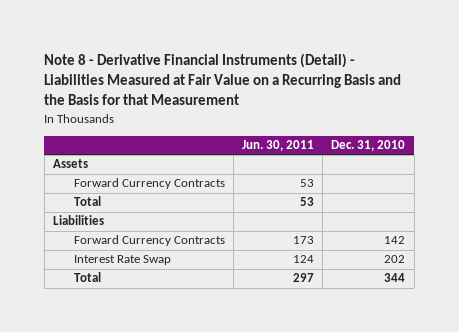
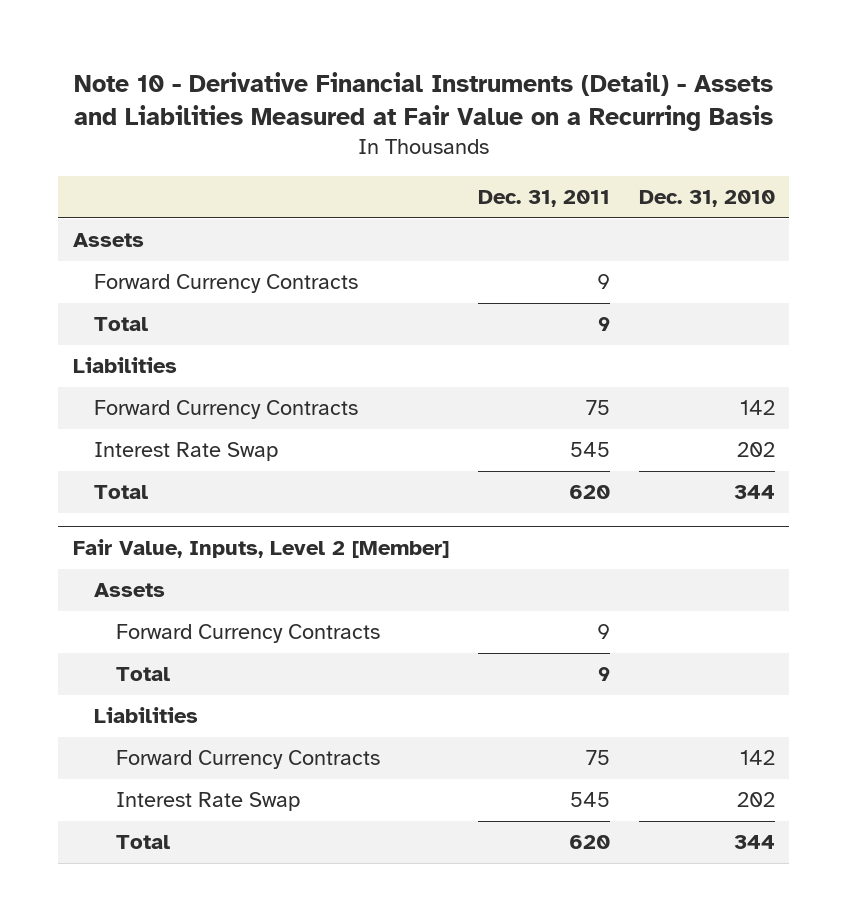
[44,52,402,106] Note 8 - Derivative Financial Instruments (Detail) - Liabilities Measured at Fair Value on a Recurring Basis and the Basis for that Measurement -> [73,71,773,132] Note 10 - Derivative Financial Instruments (Detail) - Assets and Liabilities Measured at Fair Value on a Recurring Basis
[242,140,315,152] Jun. 30, 2011 -> none
none -> [477,190,610,208] Dec. 31, 2011
none -> [72,539,449,559] Fair Value, Inputs, Level 2 [Member]
none -> [94,583,166,598] Assets
none -> [115,624,380,644] Forward Currency Contracts
none -> [115,667,170,682] Total
none -> [94,707,199,724] Liabilities
none -> [115,750,380,770] Forward Currency Contracts
none -> [115,792,300,812] Interest Rate Swap
none -> [115,835,170,850] Total

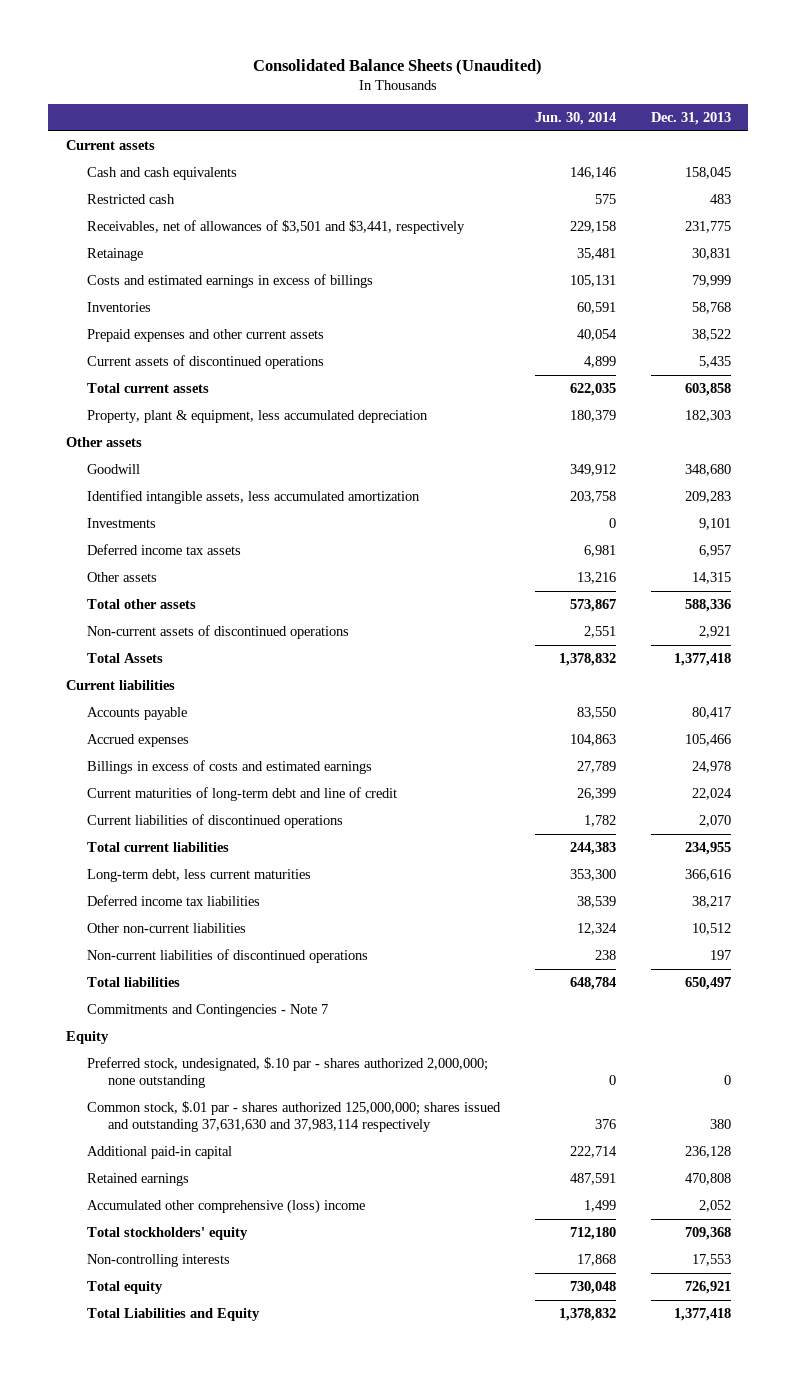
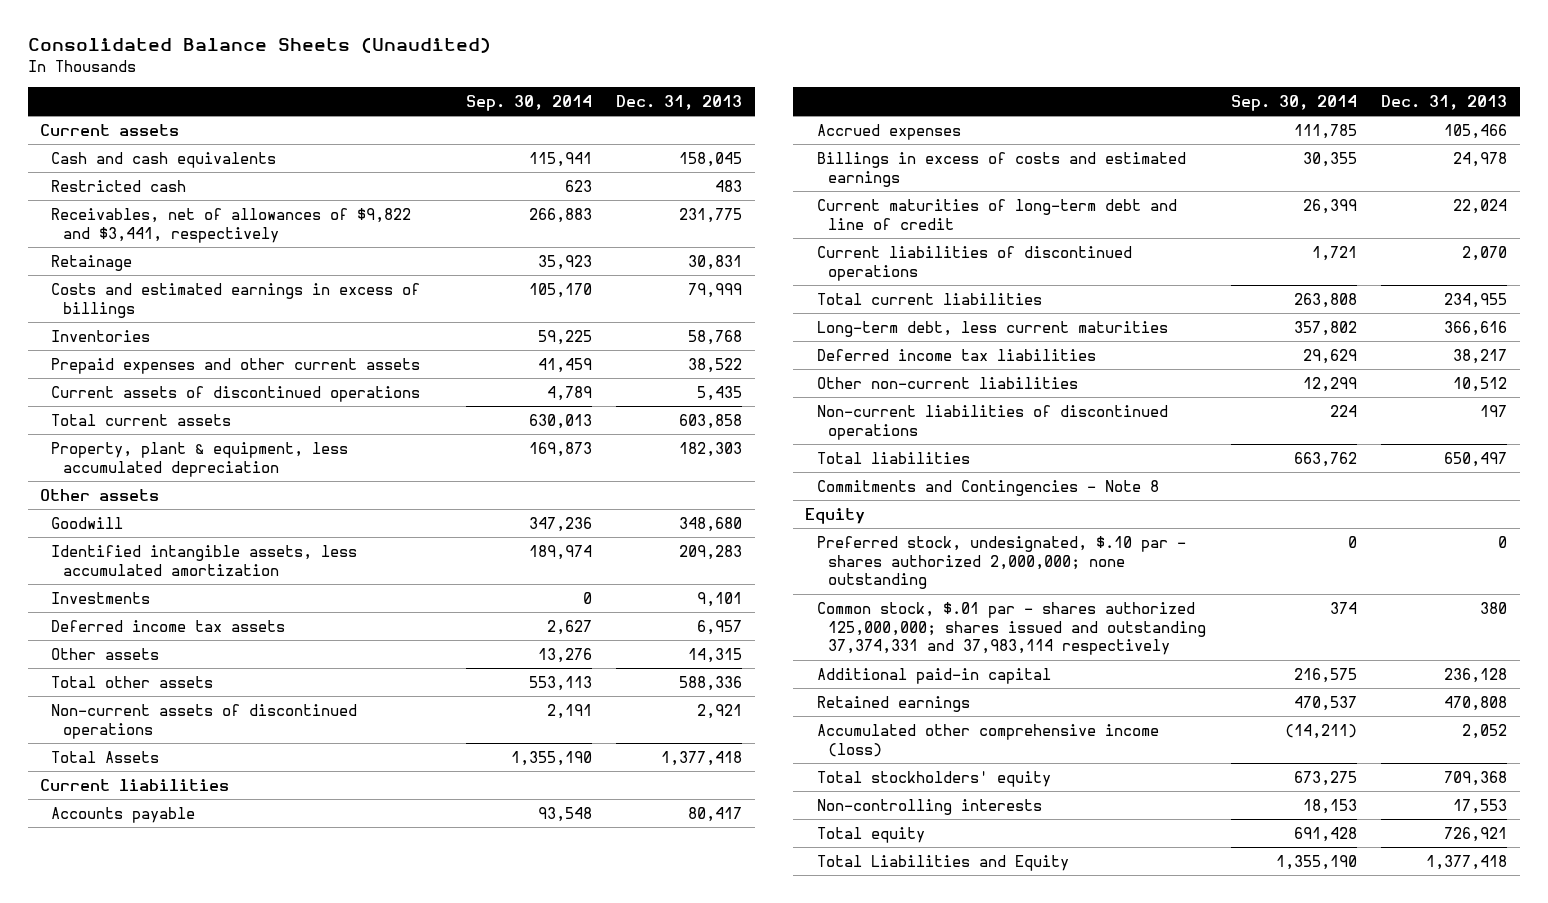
[534,112,616,126] Jun. 30, 2014 -> none
none -> [465,95,592,112] Sep. 30, 2014
[86,219,465,234] Receivables, net of allowances of $3,501 and $3,441, respectively -> [51,207,412,243] Receivables, net of allowances of $9,822 and $3,441, respectively
[86,1003,328,1017] Commitments and Contingencies - Note 7 -> [816,479,1159,496] Commitments and Contingencies - Note 8
[86,1100,501,1133] Common stock, $.01 par - shares authorized 125,000,000; shares issued and outstanding 37,631,630 and 37,983,114 respectively -> [816,601,1206,656] Common stock, $.01 par - shares authorized 125,000,000; shares issued and outstanding 37,374,331 and 37,983,114 respectively
[86,1198,365,1214] Accumulated other comprehensive (loss) income -> [816,723,1159,757] Accumulated other comprehensive income (loss)

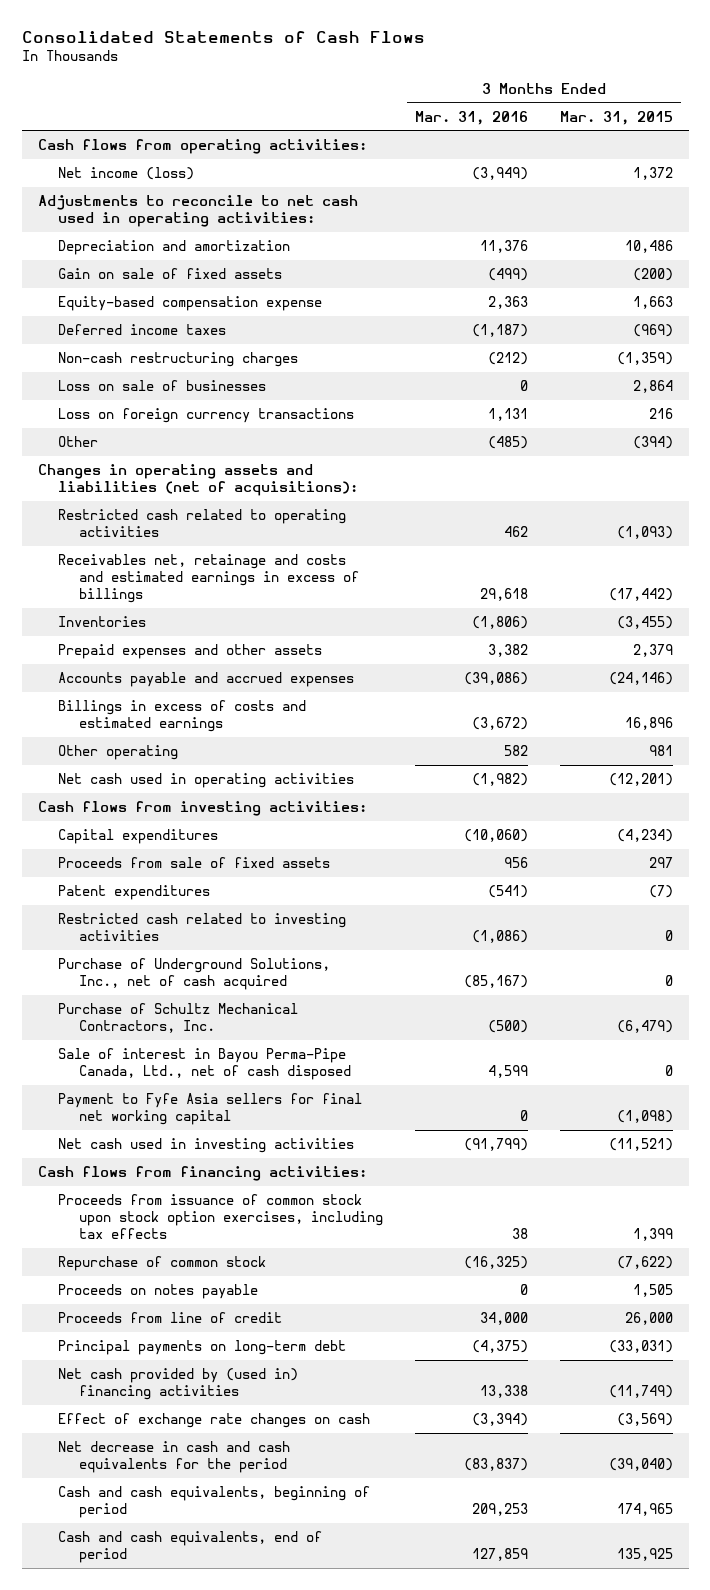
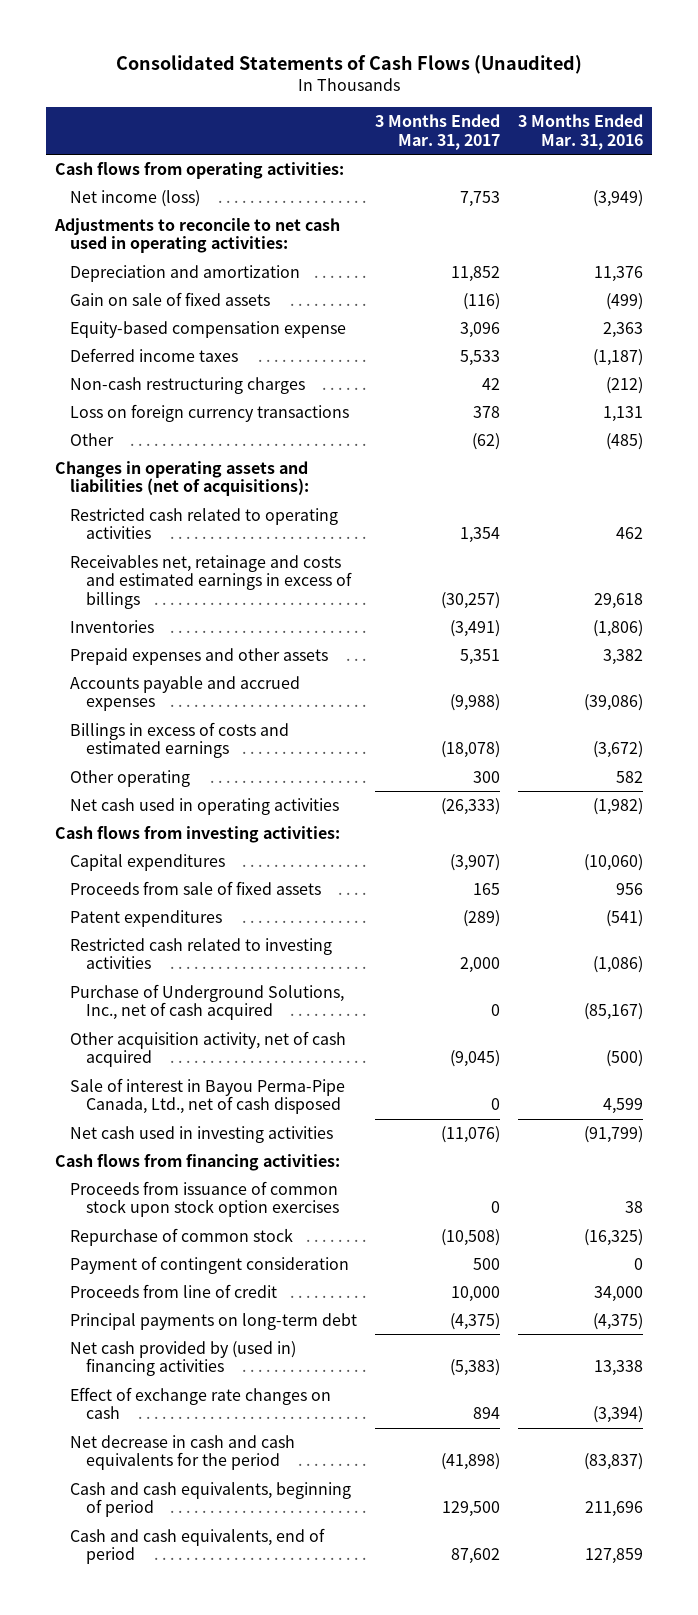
[21,30,425,43] Consolidated Statements of Cash Flows -> [115,55,582,75] Consolidated Statements of Cash Flows (Unaudited)
[559,110,673,125] Mar. 31, 2015 -> none
none -> [375,114,501,150] 3 Months Ended Mar. 31, 2017
[58,380,267,392] Loss on sale of businesses -> none
[58,1003,299,1034] Purchase of Schultz Mechanical Contractors, Inc. -> [70,1030,347,1068] Other acquisition activity, net of cash acquired
[58,1093,363,1126] Payment to Fyfe Asia sellers for final net working capital -> none
[58,1194,384,1239] Proceeds from issuance of common stock upon stock option exercises, including tax effects -> [70,1180,340,1218] Proceeds from issuance of common stock upon stock option exercises
[58,1284,259,1300] Proceeds on notes payable -> none
none -> [70,1255,350,1274] Payment of contingent consideration
[472,1503,529,1517] 209,253 -> [585,1501,644,1518] 211,696

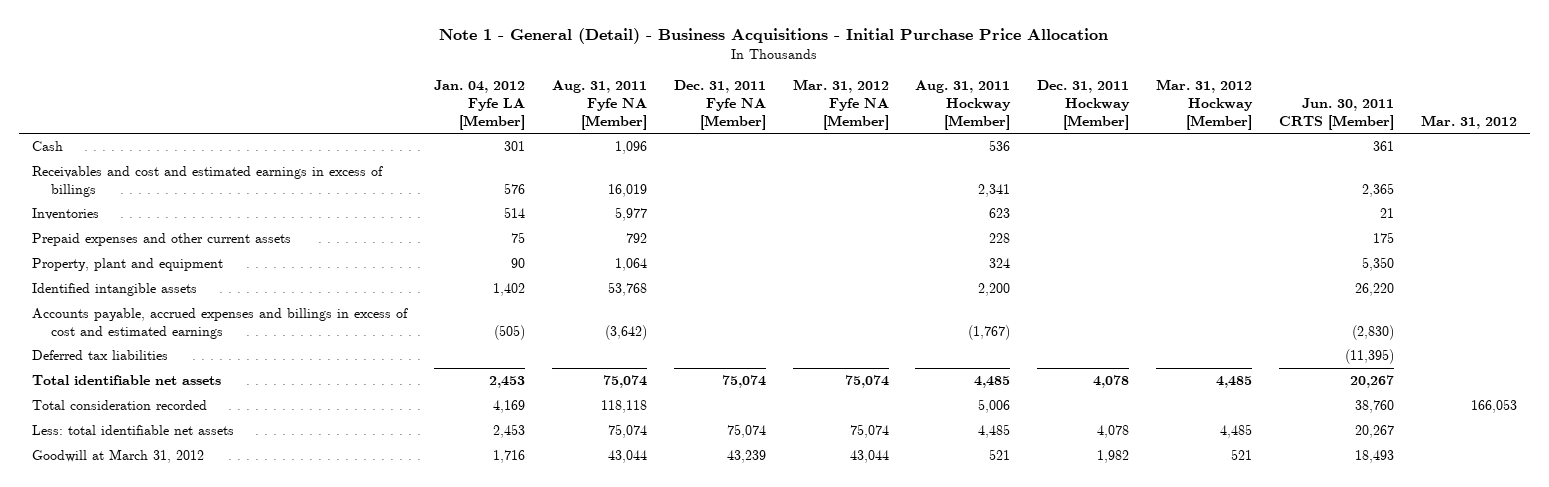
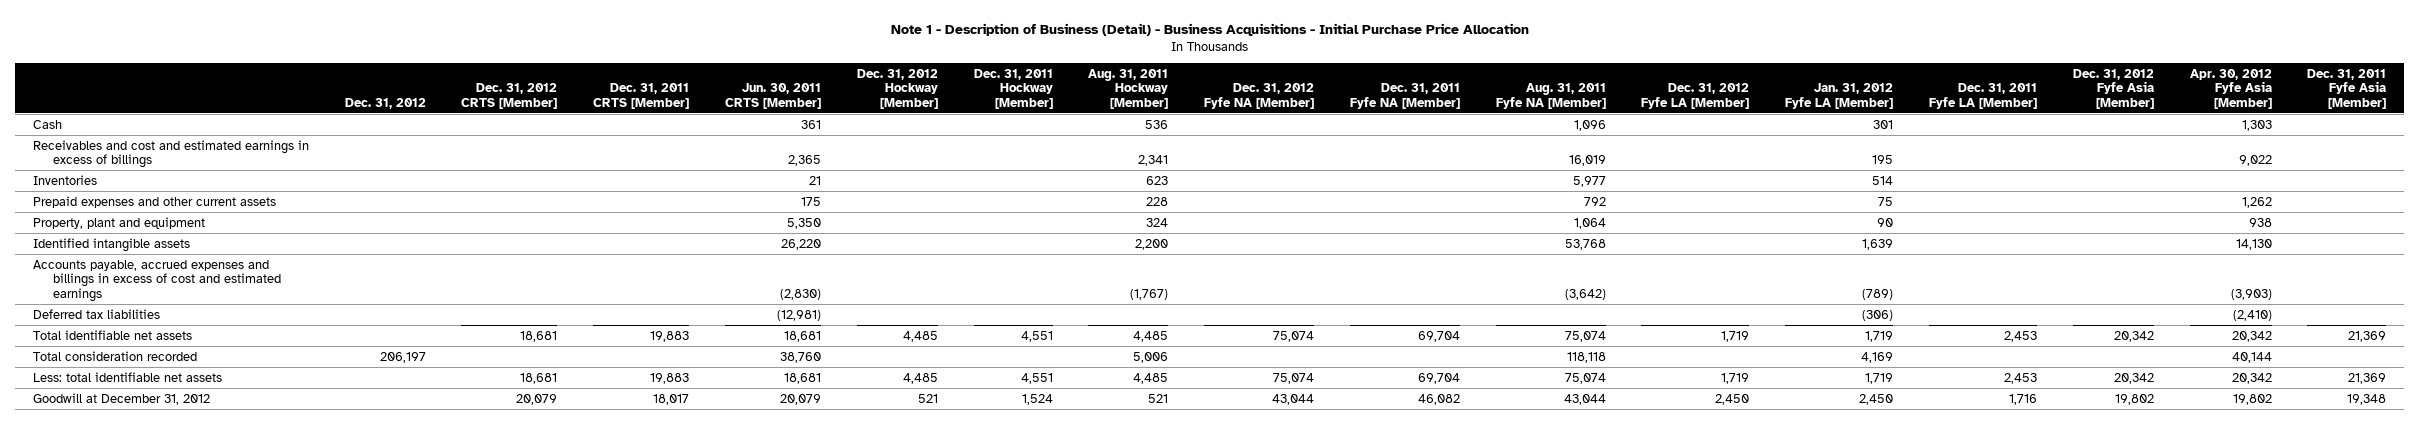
[439,28,1109,45] Note 1 - General (Detail) - Business Acquisitions - Initial Purchase Price Allocation -> [890,23,1529,37] Note 1 - Description of Business (Detail) - Business Acquisitions - Initial Purchase Price Allocation
[433,80,525,130] Jan. 04, 2012 Fyfe LA [Member] -> none
[792,79,889,130] Mar. 31, 2012 Fyfe NA [Member] -> none
[1156,79,1254,130] Mar. 31, 2012 Hockway [Member] -> none
[1420,114,1517,129] Mar. 31, 2012 -> none
none -> [344,97,426,109] Dec. 31, 2012
none -> [461,83,558,109] Dec. 31, 2012 CRTS [Member]
none -> [593,83,690,109] Dec. 31, 2011 CRTS [Member]
none -> [856,68,938,109] Dec. 31, 2012 Hockway [Member]
none -> [1204,83,1315,109] Dec. 31, 2012 Fyfe NA [Member]
none -> [1641,83,1750,109] Dec. 31, 2012 Fyfe LA [Member]
none -> [1785,83,1894,109] Jan. 31, 2012 Fyfe LA [Member]
none -> [1929,83,2038,109] Dec. 31, 2011 Fyfe LA [Member]
none -> [2072,68,2154,109] Dec. 31, 2012 Fyfe Asia [Member]
none -> [2189,68,2272,109] Apr. 30, 2012 Fyfe Asia [Member]
none -> [2307,68,2387,109] Dec. 31, 2011 Fyfe Asia [Member]
[1344,349,1394,365] (11,395) -> [776,309,821,321] (12,981)
[721,375,766,389] 75,074 -> [1417,330,1460,342] 69,704
[1093,375,1130,389] 4,078 -> [1020,330,1053,342] 4,551
[1349,375,1394,389] 20,267 -> [783,330,821,342] 18,681
[726,424,766,439] 75,074 -> [1417,372,1460,384] 69,704
[1097,425,1130,439] 4,078 -> [1020,372,1053,384] 4,551
[1354,425,1394,439] 20,267 -> [783,372,821,384] 18,681
[32,449,205,464] Goodwill at March 31, 2012 -> [32,392,210,405] Goodwill at December 31, 2012
[726,450,766,464] 43,239 -> [1417,393,1460,405] 46,082
[1097,450,1130,464] 1,982 -> [1021,393,1053,405] 1,524
[1354,450,1394,464] 18,493 -> [779,393,821,405] 20,079

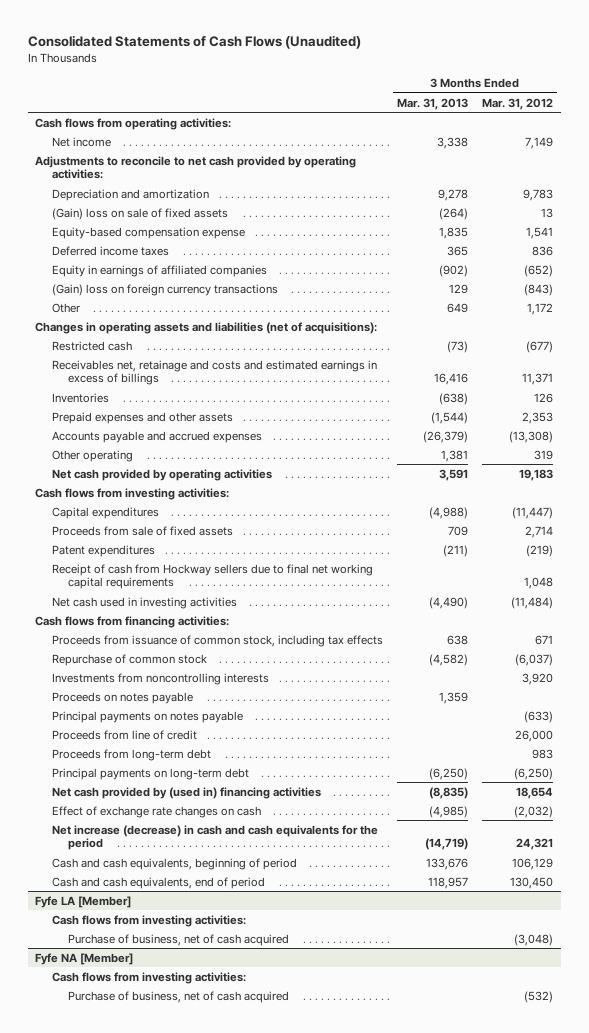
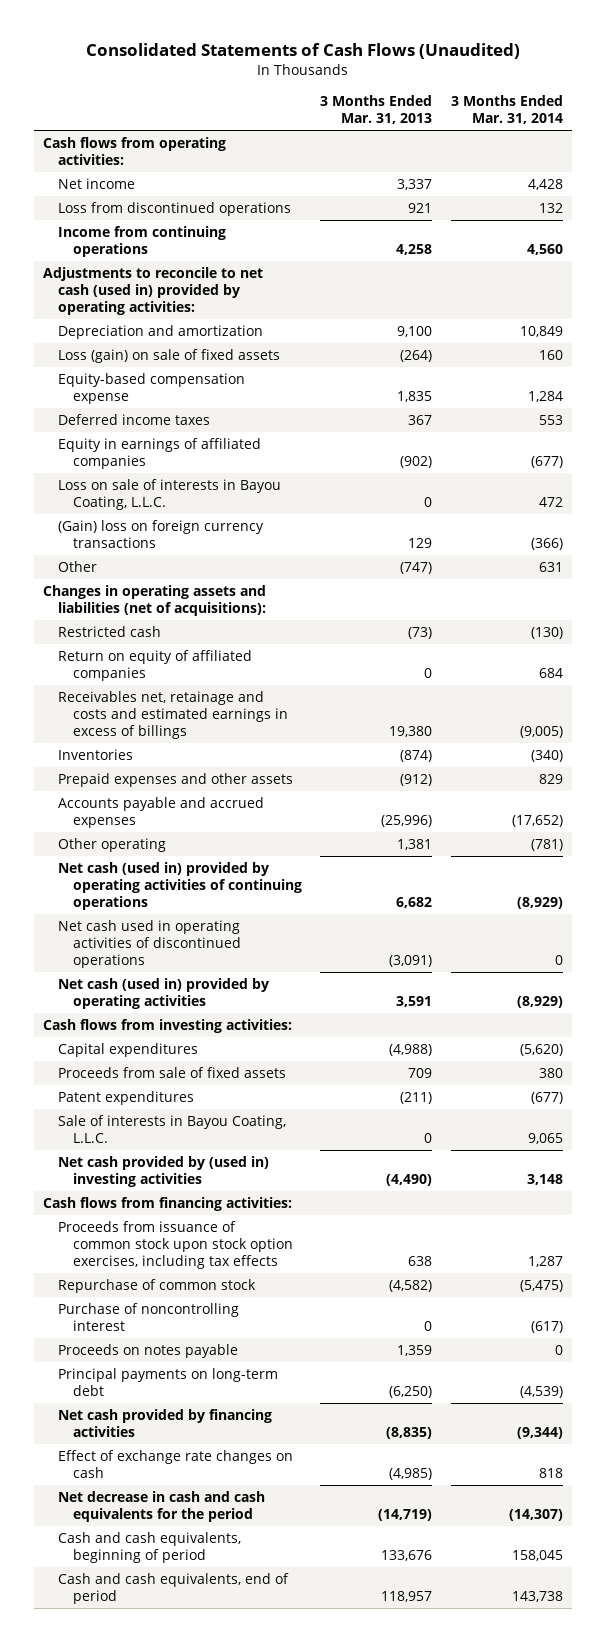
[482,97,554,110] Mar. 31, 2012 -> none
none -> [450,95,563,125] 3 Months Ended Mar. 31, 2014
[437,136,469,149] 3,338 -> [397,179,433,191] 3,337
none -> [57,202,291,217] Loss from discontinued operations
none -> [57,226,226,258] Income from continuing operations
[35,155,357,180] Adjustments to reconcile to net cash provided by operating activities: -> [42,267,263,316] Adjustments to reconcile to net cash (used in) provided by operating activities:
[438,188,469,201] 9,278 -> [397,326,433,338] 9,100
[51,207,228,220] (Gain) loss on sale of fixed assets -> [57,349,280,364] Loss (gain) on sale of fixed assets
[447,245,469,256] 365 -> [408,415,433,426] 367
none -> [57,479,281,511] Loss on sale of interests in Bayou Coating, L.L.C.
[447,302,469,313] 649 -> [400,562,433,575] (747)
none -> [57,650,252,682] Return on equity of affiliated companies
[434,373,469,386] 16,416 -> [389,726,433,738] 19,380
[439,392,469,405] (638) -> [400,750,433,763] (874)
[431,411,469,424] (1,544) -> [400,774,433,787] (912)
[423,430,469,443] (26,379) -> [381,815,433,828] (25,996)
none -> [57,862,302,911] Net cash (used in) provided by operating activities of continuing operations
none -> [57,920,241,969] Net cash used in operating activities of discontinued operations
[51,468,272,481] Net cash provided by operating activities -> [57,978,269,1010] Net cash (used in) provided by operating activities
[51,563,373,590] Receipt of cash from Hockway sellers due to final net working capital requirements -> none
none -> [57,1115,286,1144] Sale of interests in Bayou Coating, L.L.C.
[51,596,237,609] Net cash used in investing activities -> [57,1156,269,1188] Net cash provided by (used in) investing activities
[51,634,383,647] Proceeds from issuance of common stock, including tax effects -> [57,1221,293,1270] Proceeds from issuance of common stock upon stock option exercises, including tax effects
[51,672,269,685] Investments from noncontrolling interests -> none
none -> [57,1303,239,1332] Purchase of noncontrolling interest
[51,710,243,723] Principal payments on notes payable -> none
[51,729,197,740] Proceeds from line of credit -> none
[51,748,211,761] Proceeds from long-term debt -> none
[51,786,321,799] Net cash provided by (used in) financing activities -> [57,1409,272,1438] Net cash provided by financing activities
[51,824,378,851] Net increase (decrease) in cash and cash equivalents for the period -> [57,1491,265,1523] Net decrease in cash and cash equivalents for the period
[35,895,132,908] Fyfe LA [Member] -> none
[51,914,246,927] Cash flows from investing activities: -> none
[68,933,290,946] Purchase of business, net of cash acquired -> none
[35,952,134,965] Fyfe NA [Member] -> none
[51,971,246,984] Cash flows from investing activities: -> none
[68,990,290,1003] Purchase of business, net of cash acquired -> none

